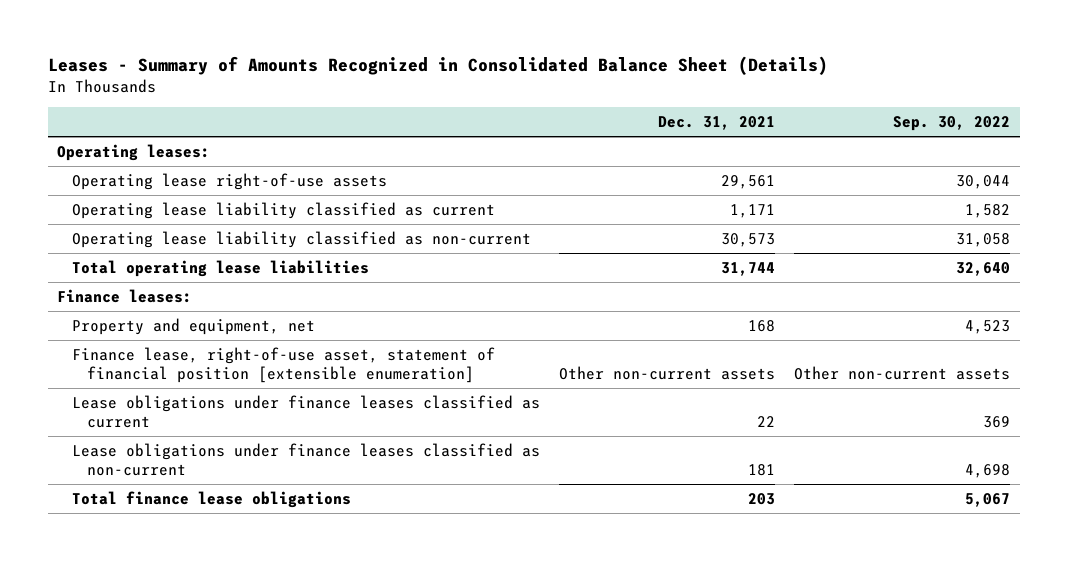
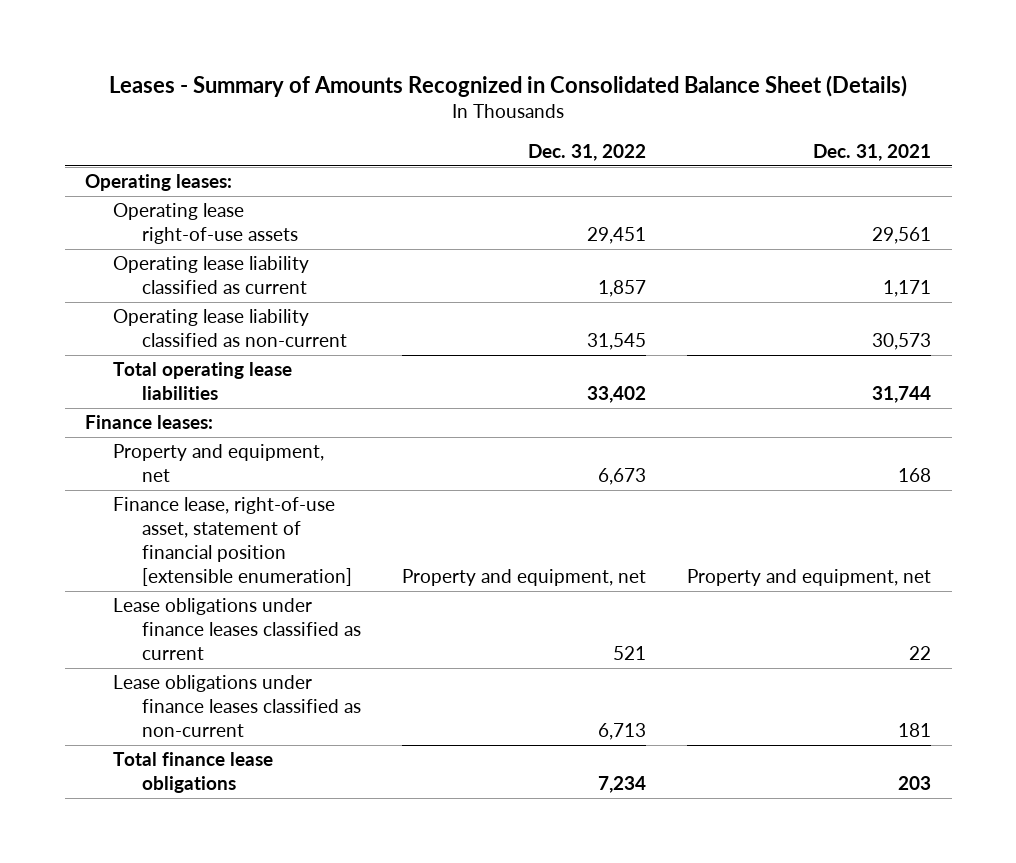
[893,116,1011,132] Sep. 30, 2022 -> none
none -> [527,144,646,162] Dec. 31, 2022
[559,365,776,380] Other non-current assets -> [687,568,932,586] Property and equipment, net

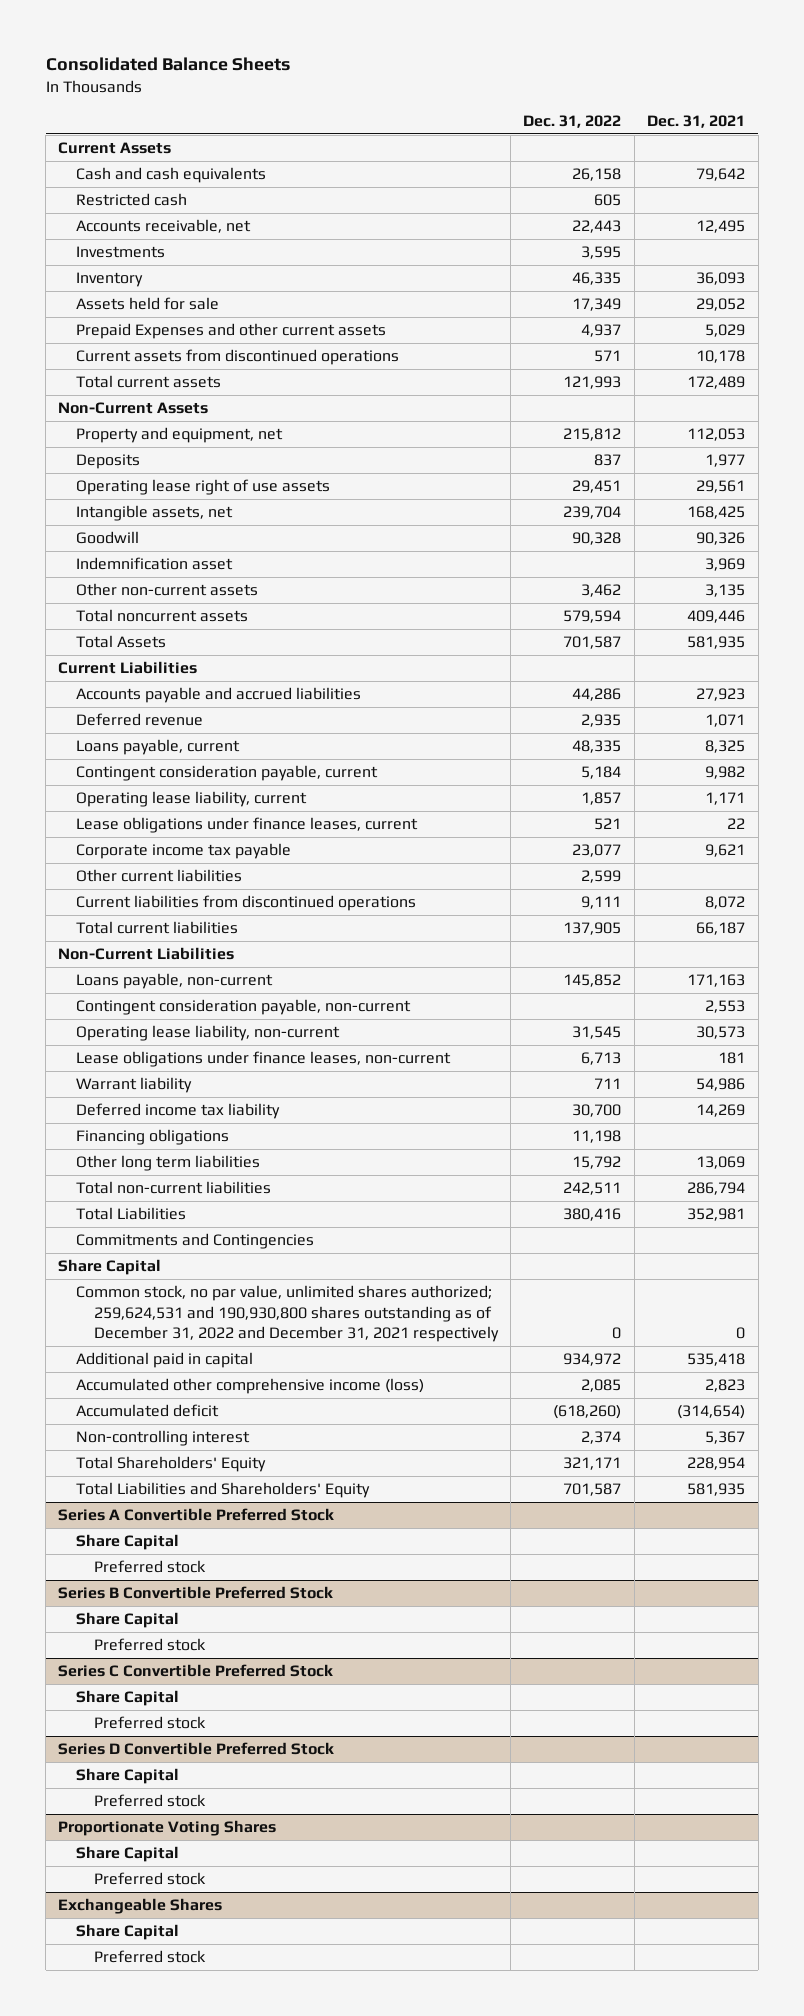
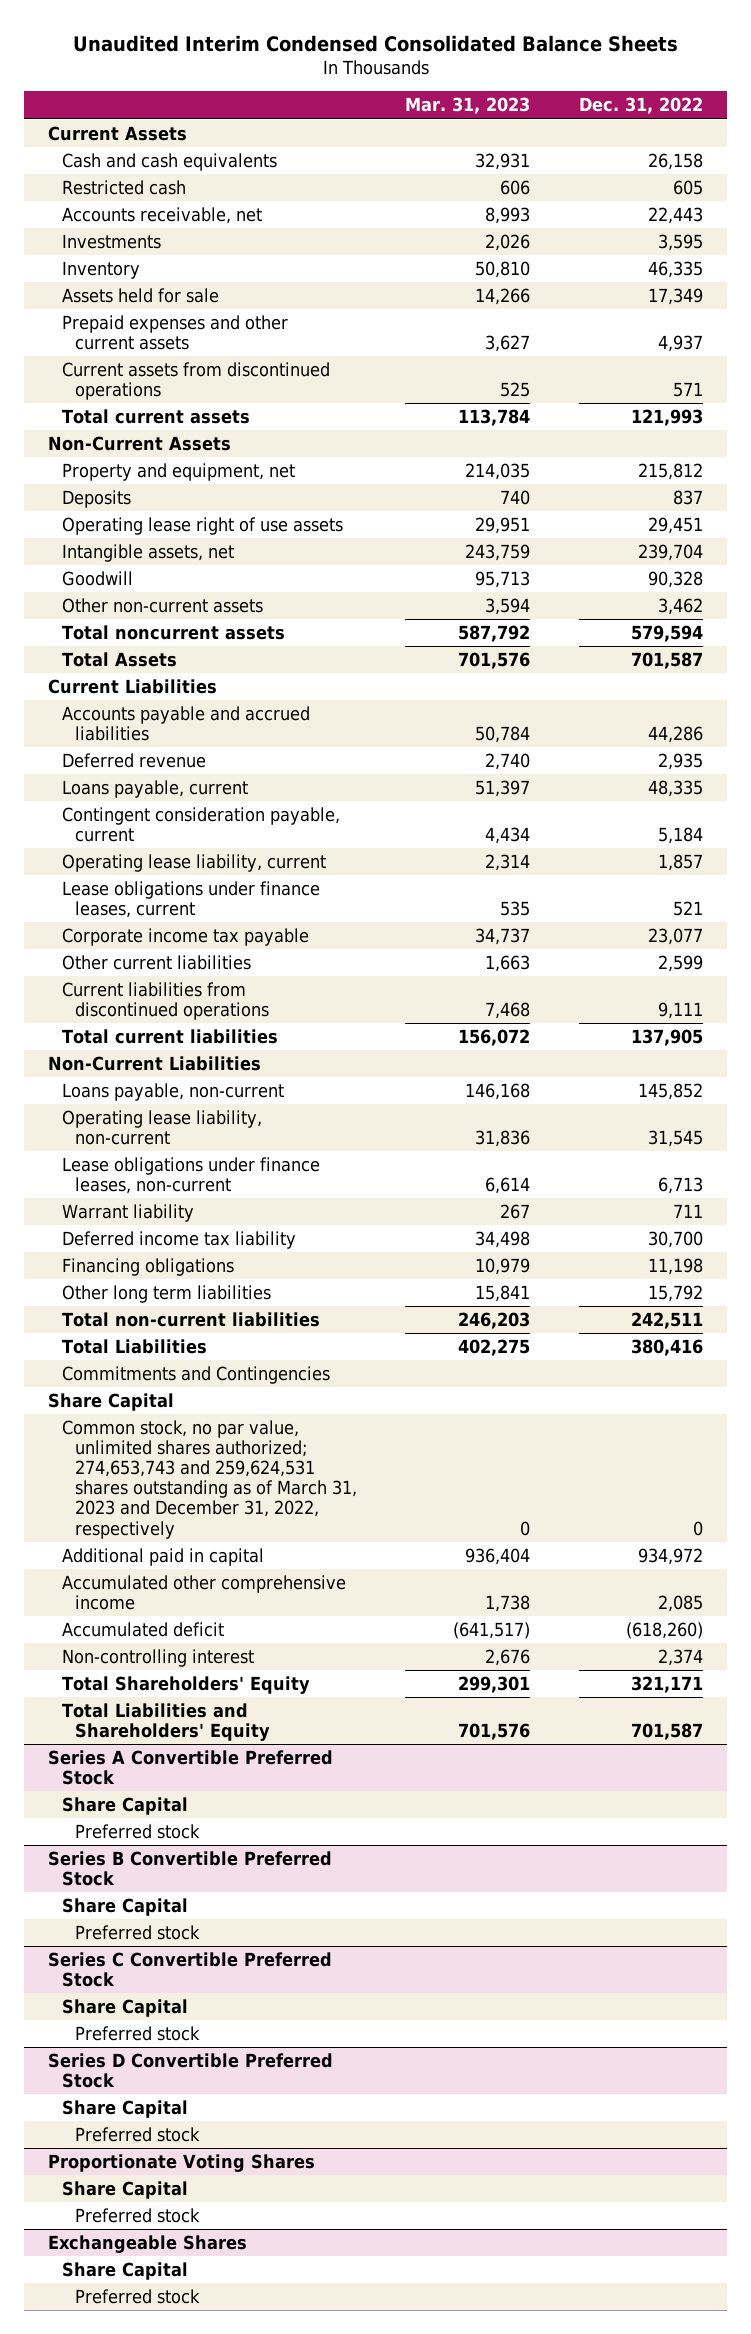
[45,57,290,72] Consolidated Balance Sheets -> [72,34,678,52] Unaudited Interim Condensed Consolidated Balance Sheets
[647,114,746,128] Dec. 31, 2021 -> none
none -> [405,97,531,115] Mar. 31, 2023
[75,323,386,340] Prepaid Expenses and other current assets -> [61,314,288,351] Prepaid expenses and other current assets
[75,557,233,571] Indemnification asset -> none
[75,999,411,1016] Contingent consideration payable, non-current -> none
[75,1285,499,1342] Common stock, no par value, unlimited shares authorized; 259,624,531 and 190,930,800 shares outstanding as of December 31, 2022 and December 31, 2021 respectively -> [61,1419,357,1539] Common stock, no par value, unlimited shares authorized; 274,653,743 and 259,624,531 shares outstanding as of March 31, 2023 and December 31, 2022, respectively
[75,1378,424,1395] Accumulated other comprehensive income (loss) -> [61,1574,346,1611] Accumulated other comprehensive income

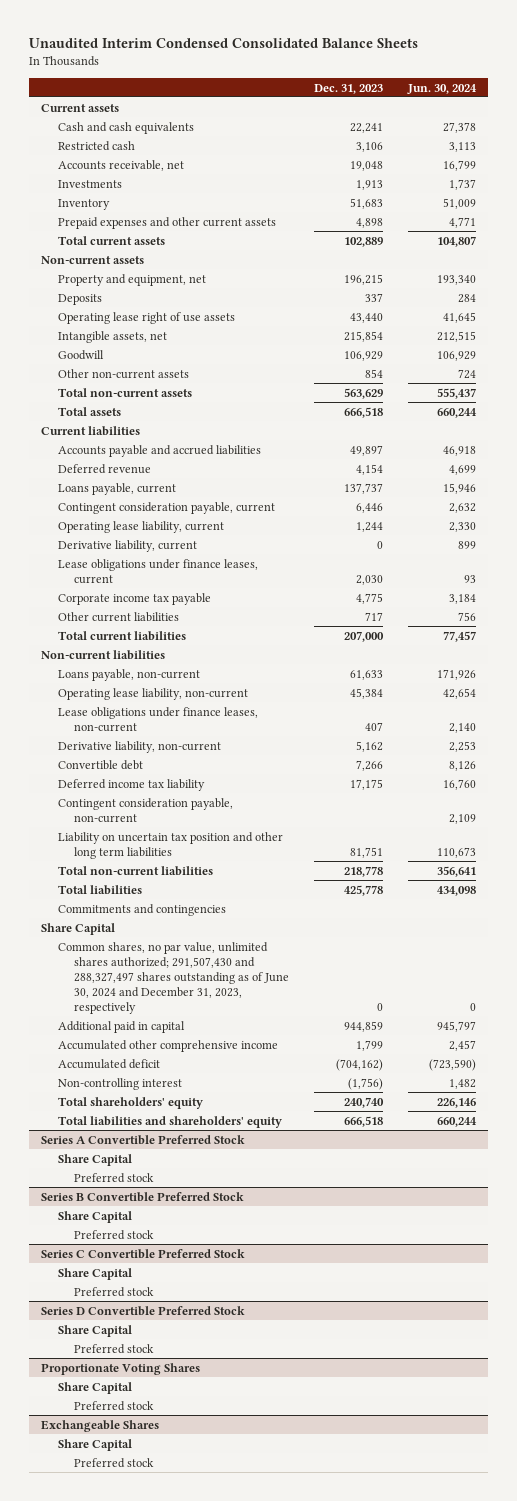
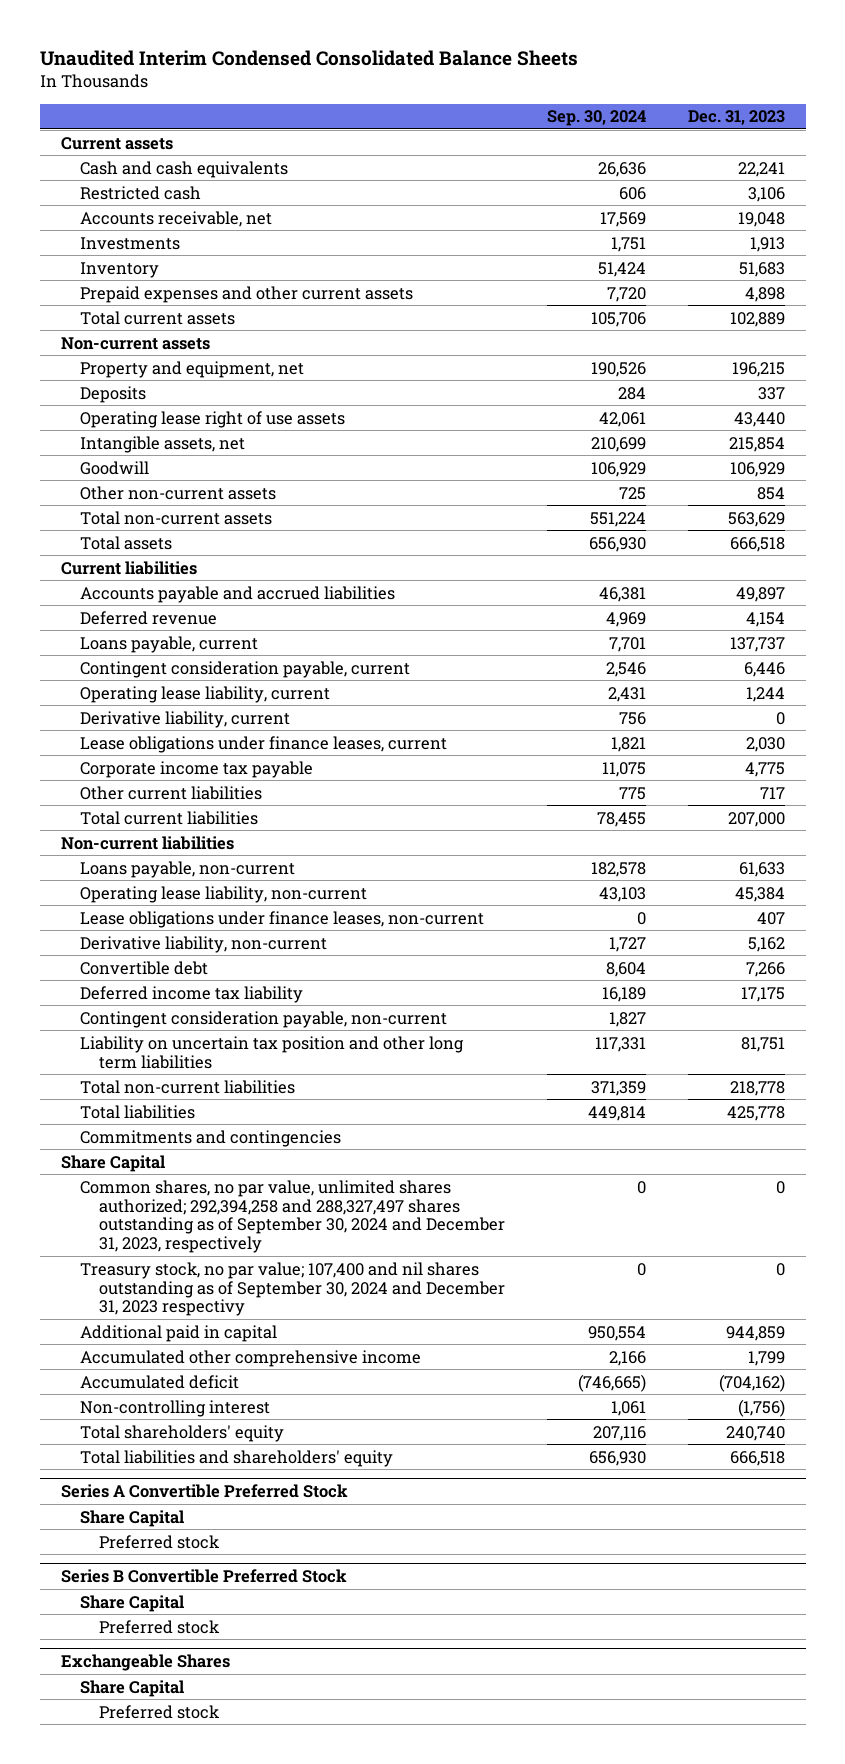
[406,83,477,94] Jun. 30, 2024 -> none
none -> [546,110,646,127] Sep. 30, 2024
[57,941,290,1014] Common shares, no par value, unlimited shares authorized; 291,507,430 and 288,327,497 shares outstanding as of June 30, 2024 and December 31, 2023, respectively -> [79,1179,505,1254] Common shares, no par value, unlimited shares authorized; 292,394,258 and 288,327,497 shares outstanding as of September 30, 2024 and December 31, 2023, respectively
none -> [79,1261,505,1317] Treasury stock, no par value; 107,400 and nil shares outstanding as of September 30, 2024 and December 31, 2023 respectivy
[41,1248,246,1259] Series C Convertible Preferred Stock -> none
[57,1267,132,1280] Share Capital -> none
[74,1286,155,1297] Preferred stock -> none
[41,1305,246,1316] Series D Convertible Preferred Stock -> none
[57,1324,132,1337] Share Capital -> none
[74,1343,155,1354] Preferred stock -> none
[41,1362,201,1375] Proportionate Voting Shares -> none
[57,1381,132,1394] Share Capital -> none
[74,1400,155,1411] Preferred stock -> none

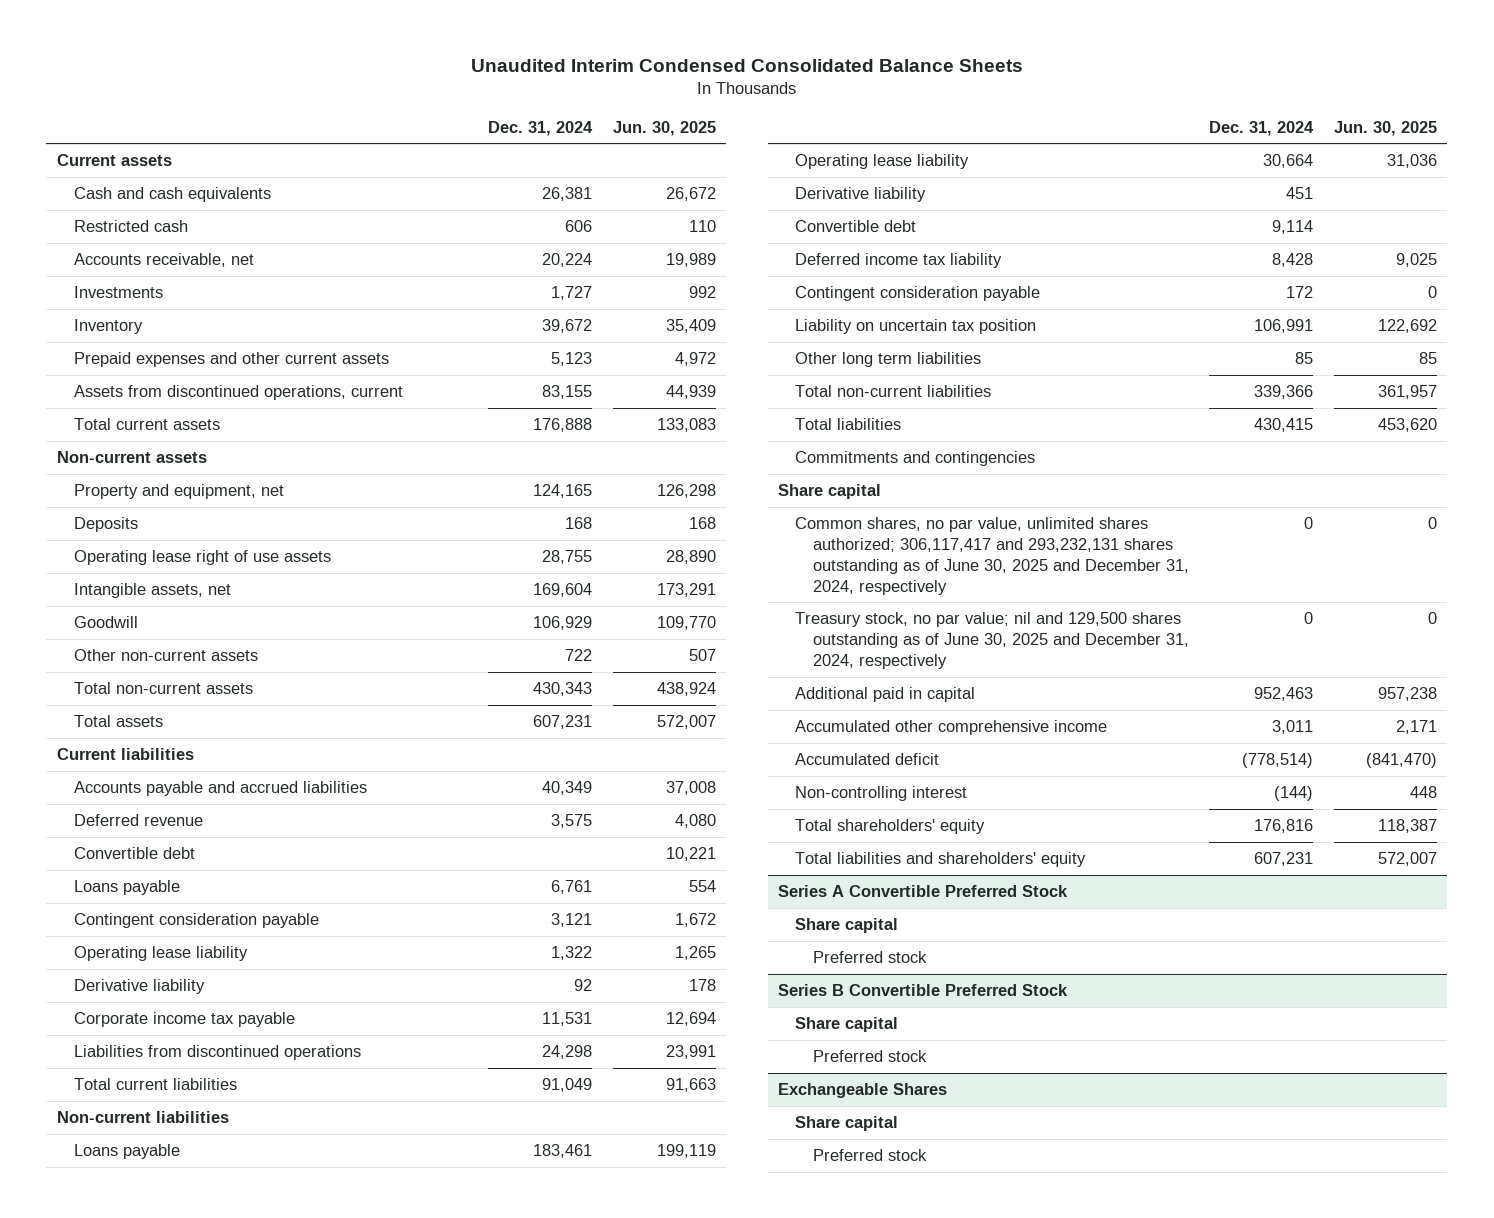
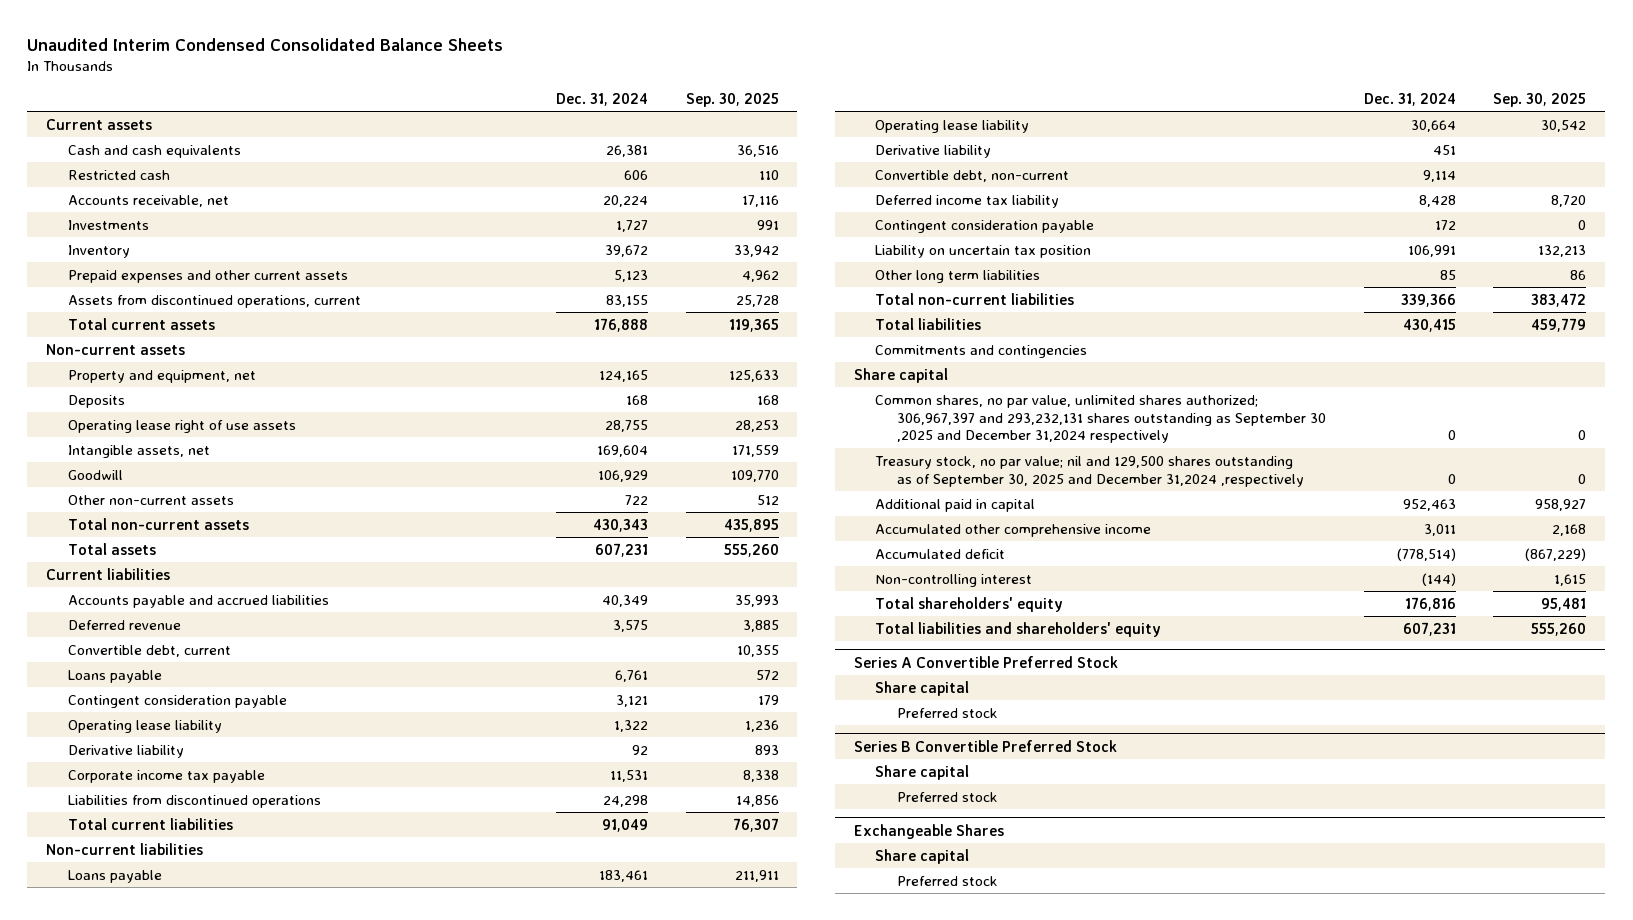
[612,120,716,136] Jun. 30, 2025 -> none
none -> [685,92,779,107] Sep. 30, 2025
[74,846,196,859] Convertible debt -> [67,644,231,657] Convertible debt, current
[795,219,917,232] Convertible debt -> [875,169,1070,182] Convertible debt, non-current
[795,516,1189,595] Common shares, no par value, unlimited shares authorized; 306,117,417 and 293,232,131 shares outstanding as of June 30, 2025 and December 31, 2024, respectively -> [875,394,1327,444] Common shares, no par value, unlimited shares authorized; 306,967,397 and 293,232,131 shares outstanding as September 30 ,2025 and December 31,2024 respectively
[795,611,1189,669] Treasury stock, no par value; nil and 129,500 shares outstanding as of June 30, 2025 and December 31, 2024, respectively -> [875,455,1305,487] Treasury stock, no par value; nil and 129,500 shares outstanding as of September 30, 2025 and December 31,2024 ,respectively

